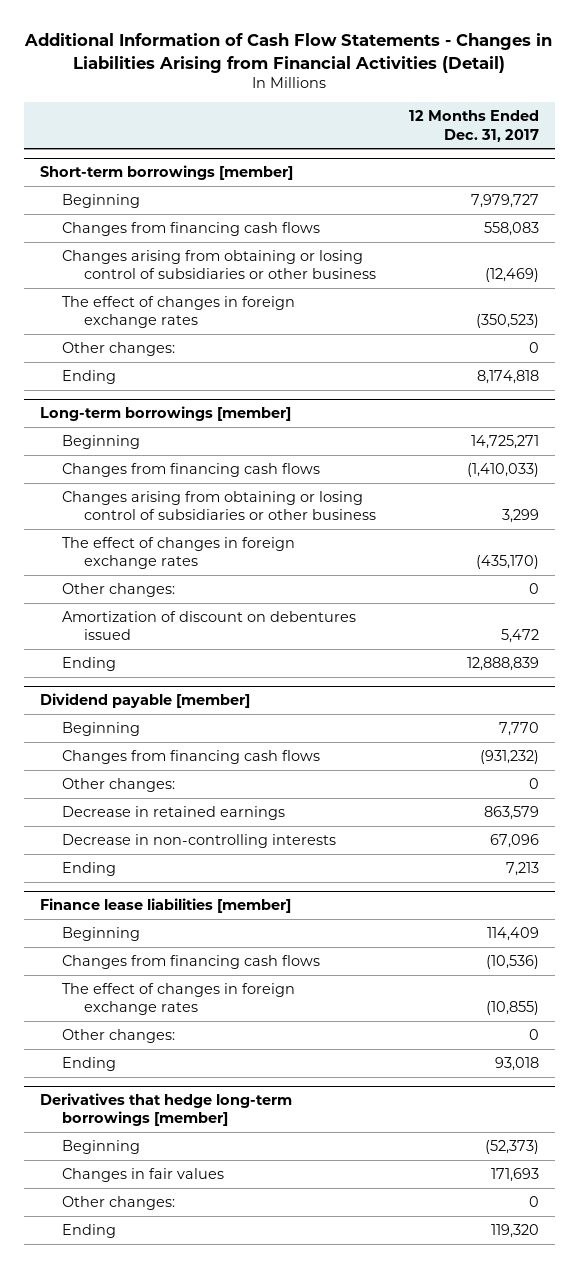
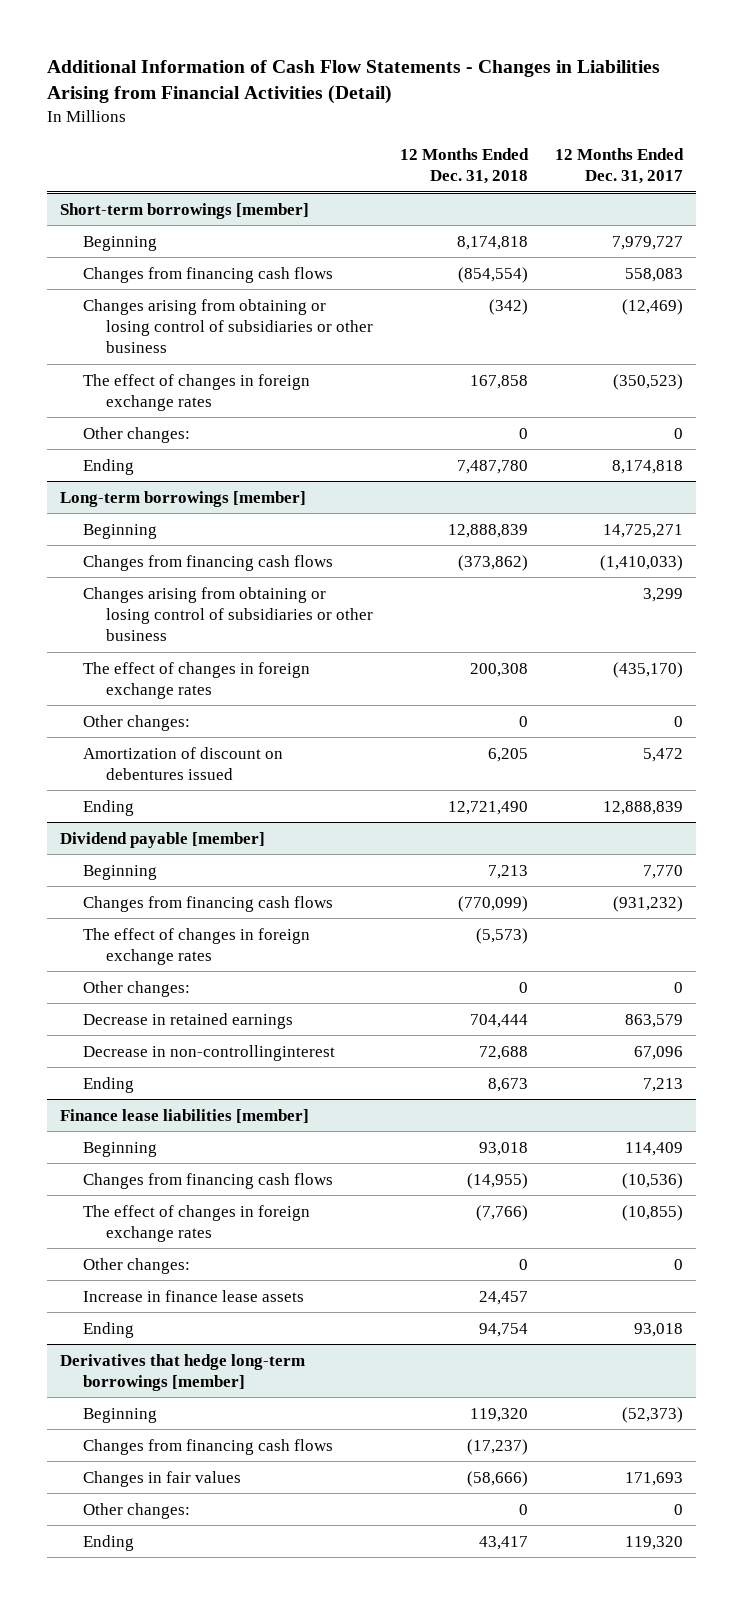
none -> [399,147,529,185] 12 Months Ended Dec. 31, 2018
none -> [82,927,310,965] The effect of changes in foreign exchange rates
[61,833,336,848] Decrease in non-controlling interests -> [82,1044,335,1061] Decrease in non-controllinginterest
none -> [82,1289,304,1302] Increase in finance lease assets
none -> [82,1438,333,1455] Changes from financing cash flows

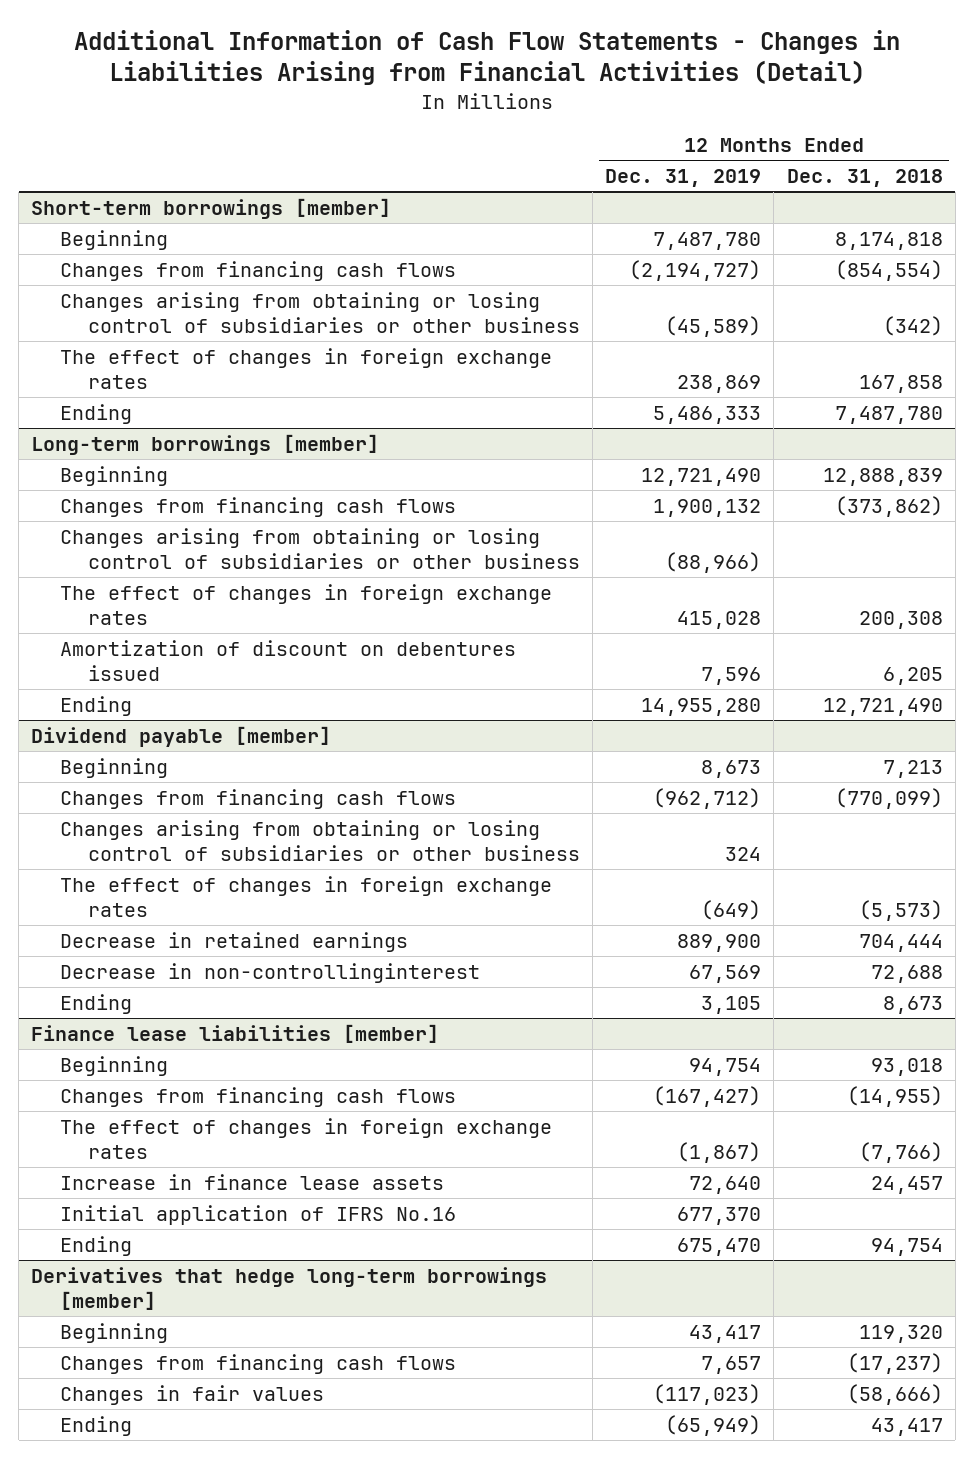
[554,147,684,185] 12 Months Ended Dec. 31, 2017 -> none
none -> [605,168,762,187] Dec. 31, 2019
[82,426,190,443] Other changes: -> none
[82,714,190,731] Other changes: -> none
none -> [59,819,581,861] Changes arising from obtaining or losing control of subsidiaries or other business
[82,980,190,997] Other changes: -> none
[82,1257,190,1274] Other changes: -> none
none -> [59,1204,456,1225] Initial application of IFRS No.16
[82,1502,190,1519] Other changes: -> none

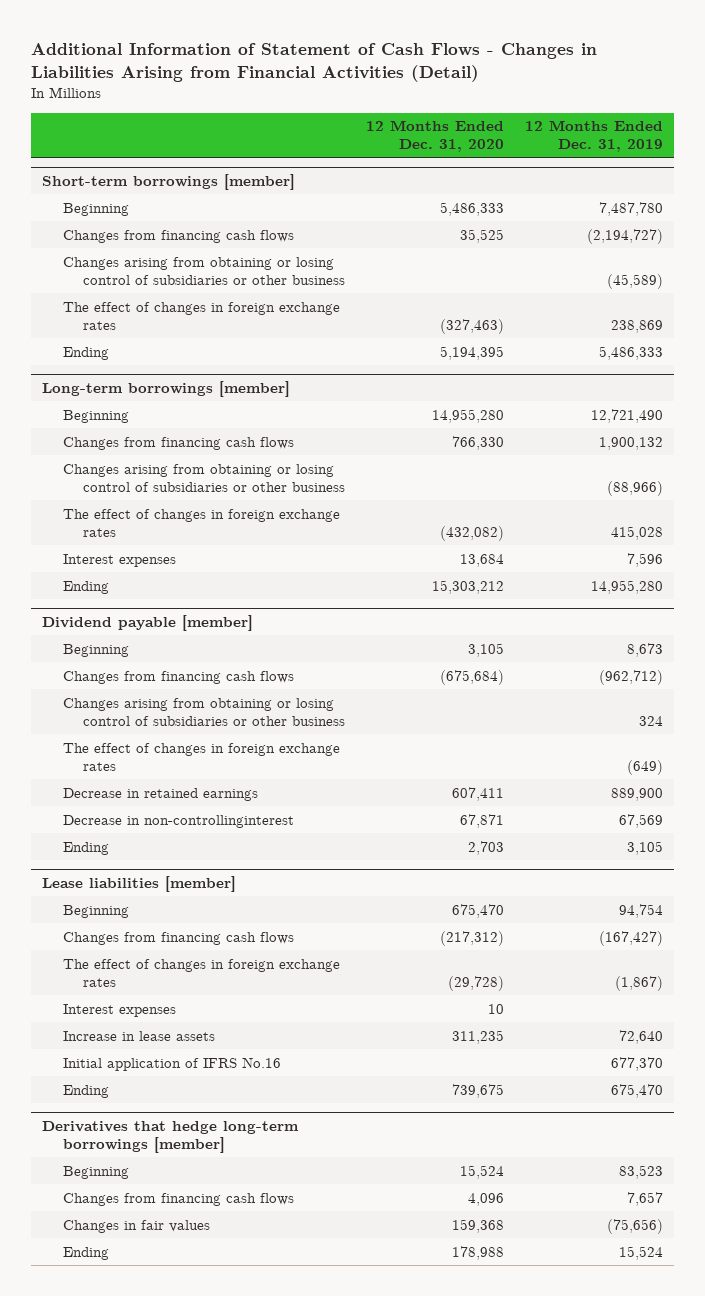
[73,30,900,86] Additional Information of Cash Flow Statements - Changes in Liabilities Arising from Financial Activities (Detail) -> [31,42,598,82] Additional Information of Statement of Cash Flows - Changes in Liabilities Arising from Financial Activities (Detail)
[786,168,943,187] Dec. 31, 2018 -> none
none -> [366,120,505,153] 12 Months Ended Dec. 31, 2020
[59,639,516,681] Amortization of discount on debentures issued -> [62,553,176,567] Interest expenses
[31,1023,440,1043] Finance lease liabilities [member] -> [41,875,236,892] Lease liabilities [member]
none -> [62,1003,176,1017] Interest expenses
[59,1173,444,1190] Increase in finance lease assets -> [62,1030,215,1041] Increase in lease assets
[689,1324,762,1343] 43,417 -> [619,1164,664,1179] 83,523
[653,1383,762,1405] (117,023) -> [607,1218,664,1234] (75,656)
[665,1414,762,1436] (65,949) -> [619,1245,664,1260] 15,524

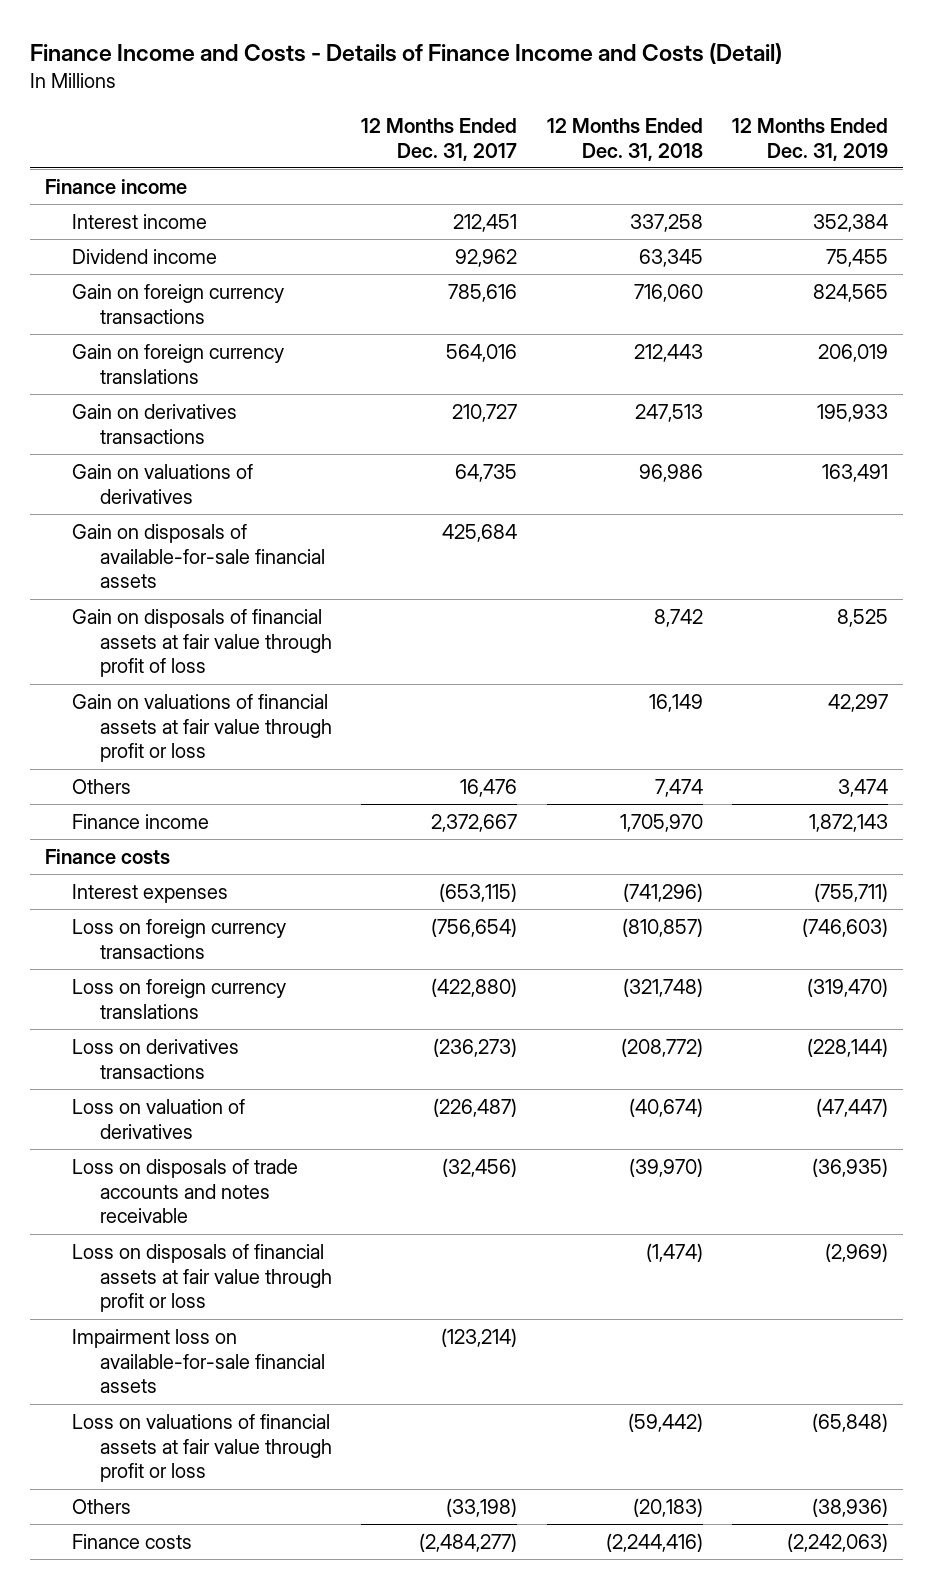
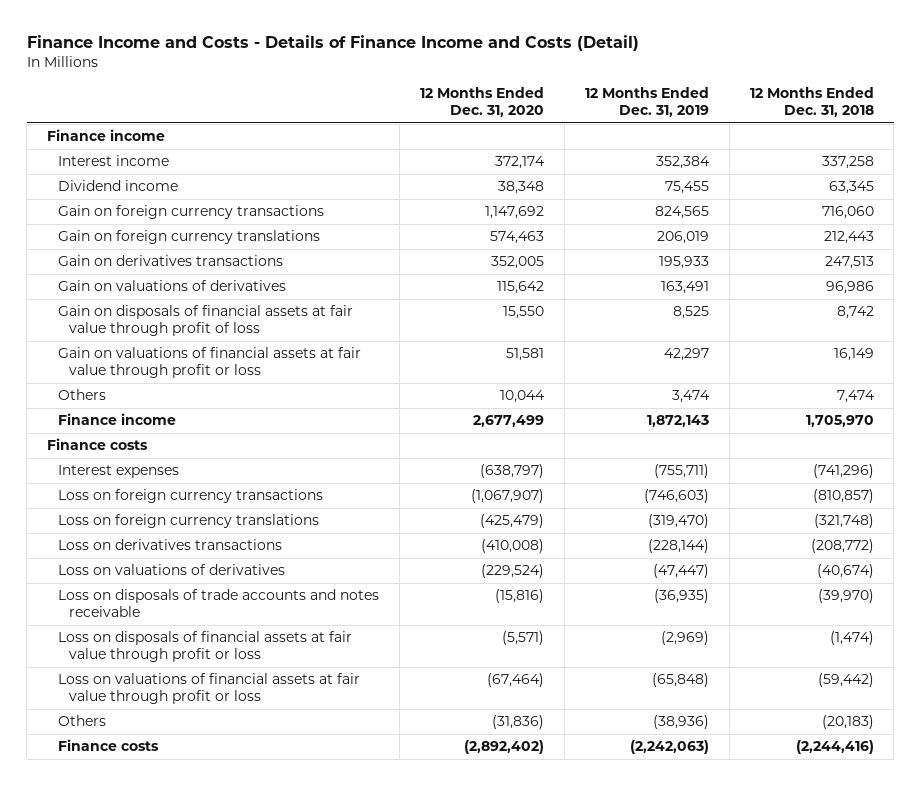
[361,117,518,161] 12 Months Ended Dec. 31, 2017 -> none
none -> [420,86,545,118] 12 Months Ended Dec. 31, 2020
[72,523,325,589] Gain on disposals of available-for-sale financial assets -> none
[72,1098,246,1139] Loss on valuation of derivatives -> [58,564,286,576] Loss on valuations of derivatives
[72,1328,325,1394] Impairment loss on available-for-sale financial assets -> none

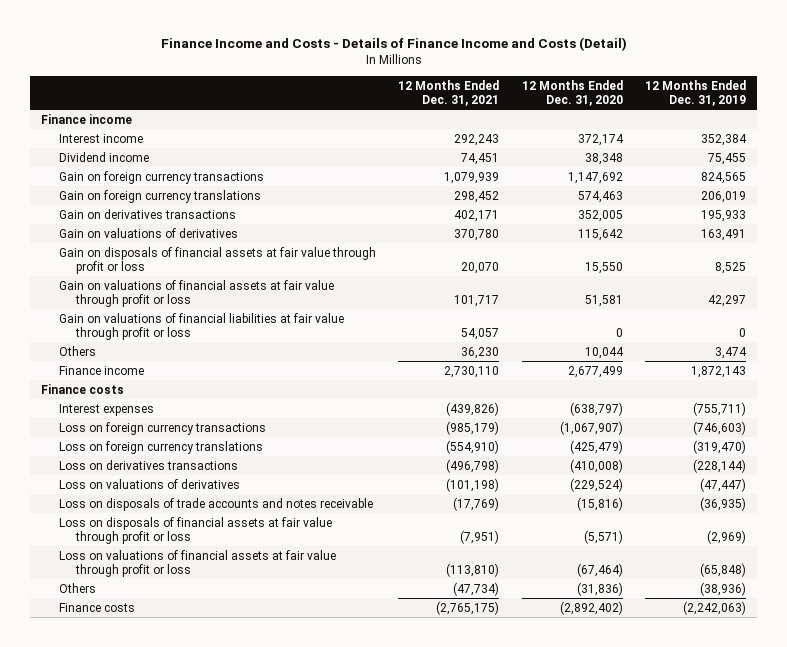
[749,86,874,118] 12 Months Ended Dec. 31, 2018 -> none
none -> [398,80,500,106] 12 Months Ended Dec. 31, 2021
[58,305,354,337] Gain on disposals of financial assets at fair value through profit of loss -> [58,246,376,274] Gain on disposals of financial assets at fair value through profit or loss
none -> [58,312,344,340] Gain on valuations of financial liabilities at fair value through profit or loss

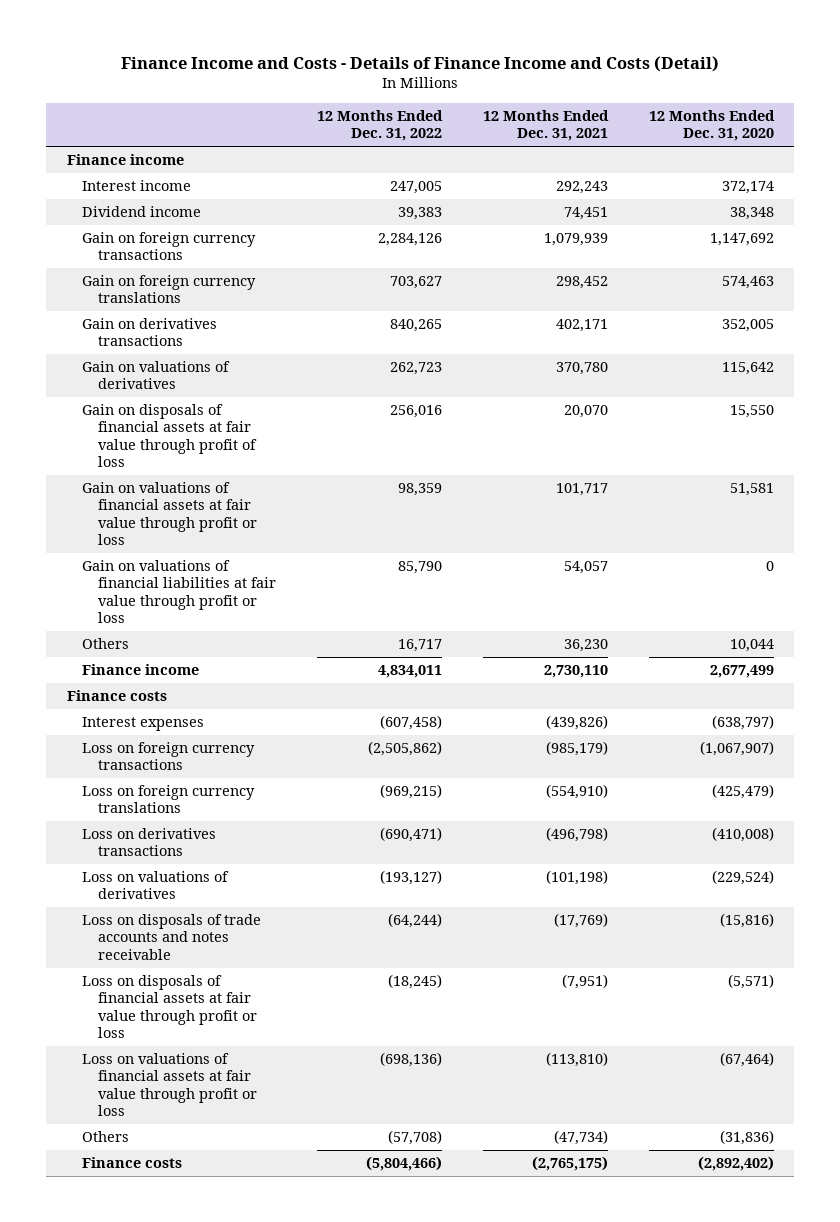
[645,80,747,106] 12 Months Ended Dec. 31, 2019 -> none
none -> [316,110,443,142] 12 Months Ended Dec. 31, 2022
[58,246,376,274] Gain on disposals of financial assets at fair value through profit or loss -> [82,404,257,467] Gain on disposals of financial assets at fair value through profit of loss

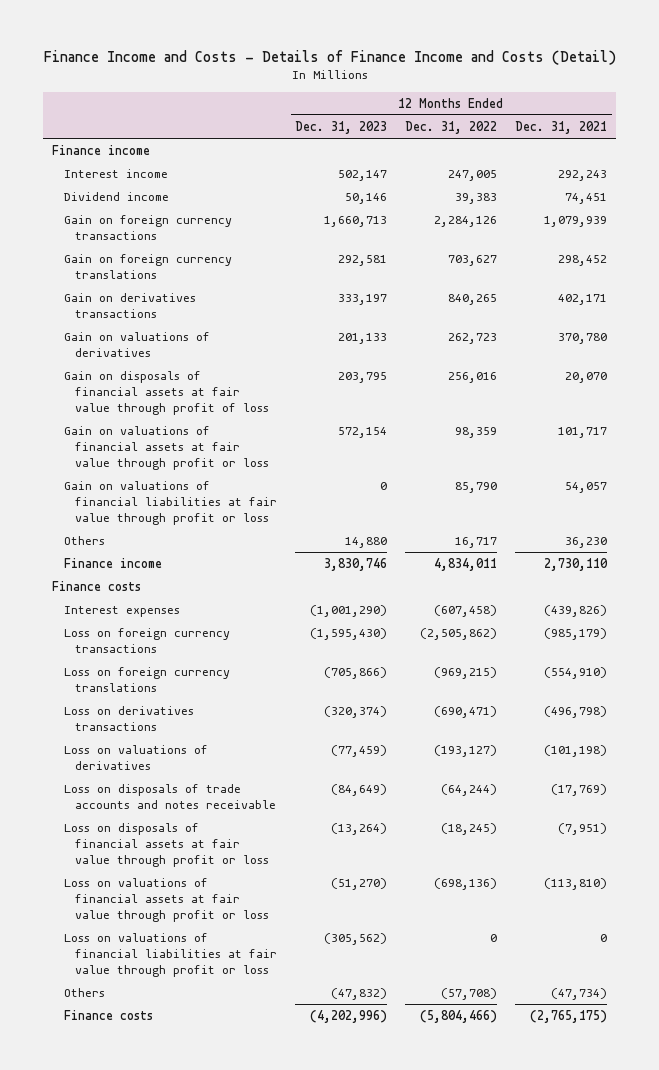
[648,110,775,142] 12 Months Ended Dec. 31, 2020 -> none
none -> [295,120,388,134] Dec. 31, 2023
none -> [63,932,278,977] Loss on valuations of financial liabilities at fair value through profit or loss

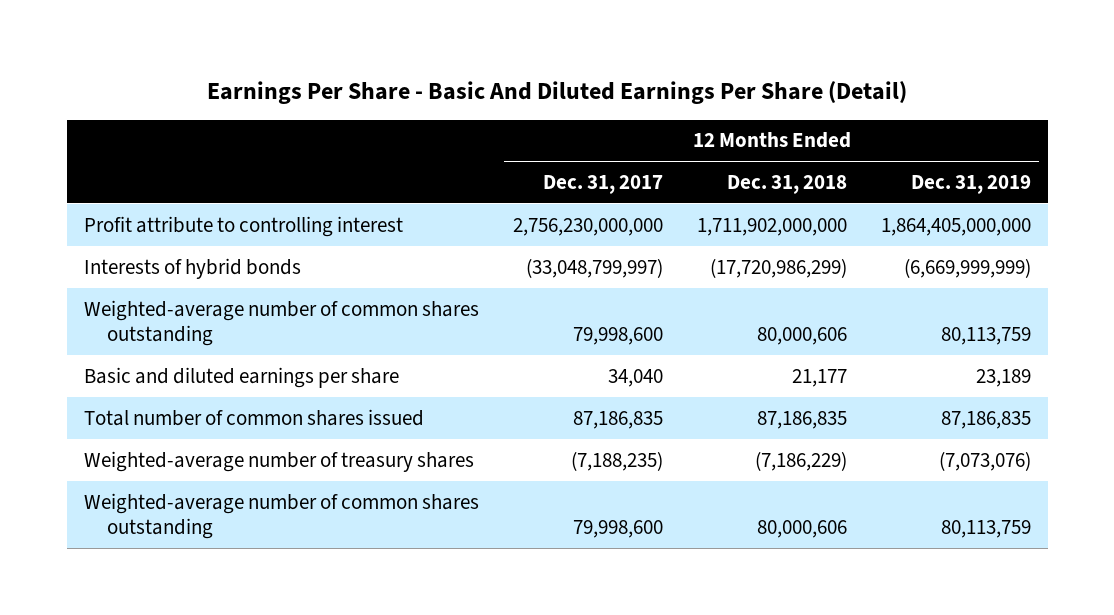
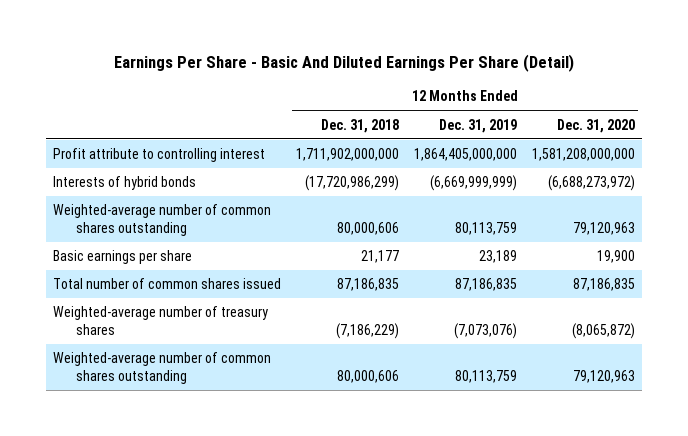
[542,174,663,194] Dec. 31, 2017 -> none
none -> [556,118,635,133] Dec. 31, 2020
[83,366,399,388] Basic and diluted earnings per share -> [53,250,193,265] Basic earnings per share

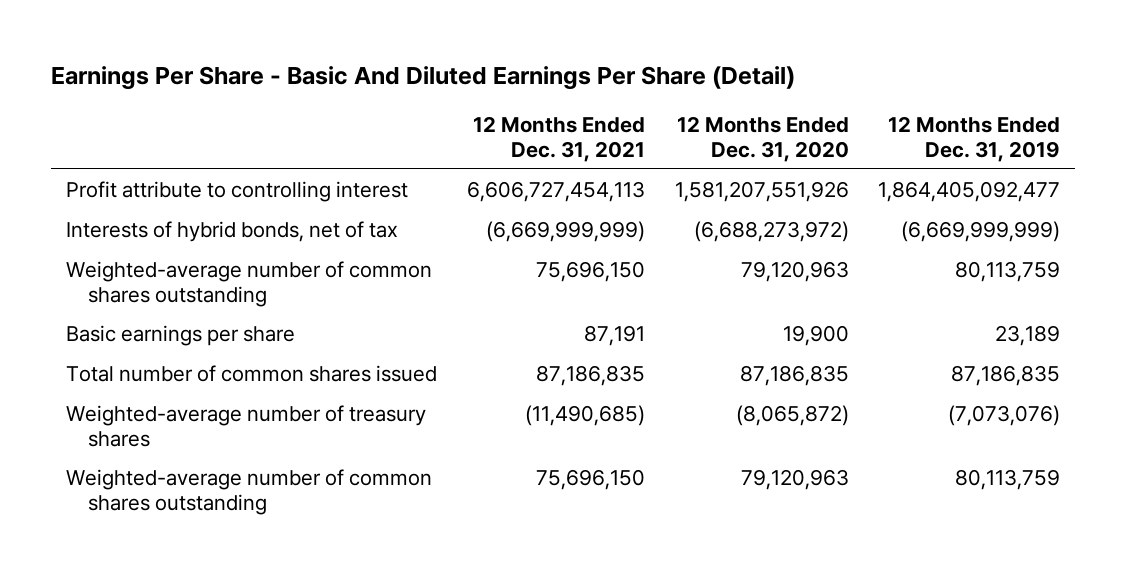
[321,118,400,133] Dec. 31, 2018 -> none
none -> [472,115,645,162] 12 Months Ended Dec. 31, 2021
[413,148,517,162] 1,864,405,000,000 -> [878,181,1061,203] 1,864,405,092,477
[531,148,635,162] 1,581,208,000,000 -> [674,181,849,203] 1,581,207,551,926
[53,176,197,191] Interests of hybrid bonds -> [66,221,399,243] Interests of hybrid bonds, net of tax

